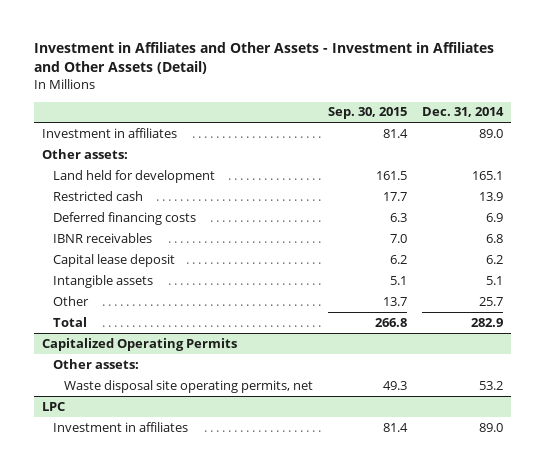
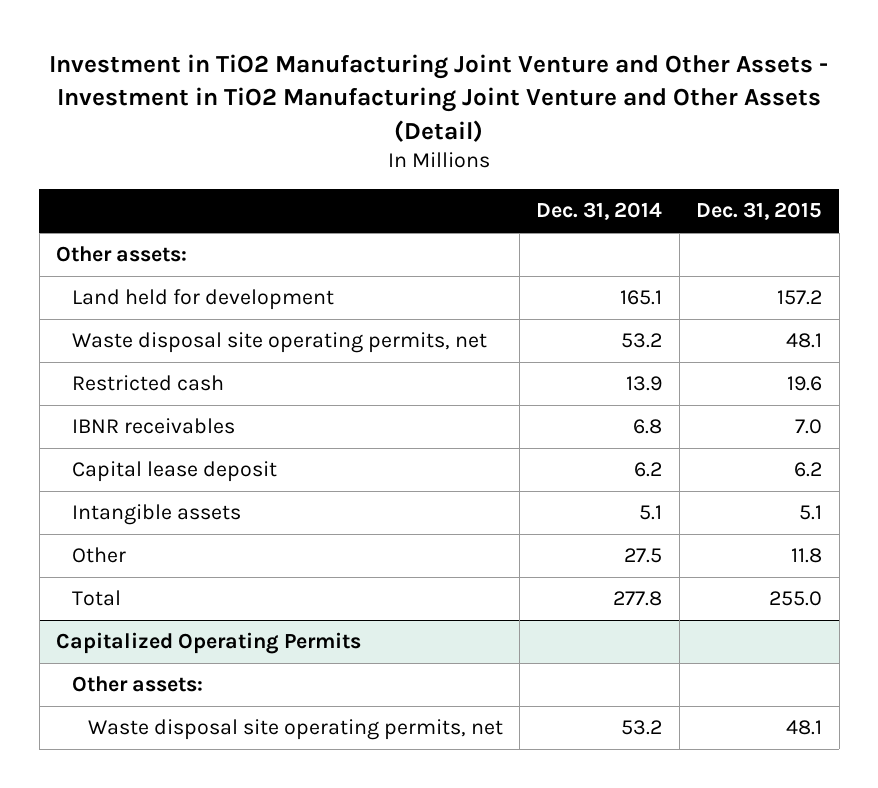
[34,42,495,75] Investment in Affiliates and Other Assets - Investment in Affiliates and Other Assets (Detail) -> [49,54,829,142] Investment in TiO2 Manufacturing Joint Venture and Other Assets - Investment in TiO2 Manufacturing Joint Venture and Other Assets (Detail)
[328,107,408,120] Sep. 30, 2015 -> none
none -> [696,202,823,221] Dec. 31, 2015
[41,127,177,138] Investment in affiliates -> none
none -> [71,332,487,354] Waste disposal site operating permits, net
[52,211,196,225] Deferred financing costs -> none
[479,296,504,306] 25.7 -> [624,548,663,564] 27.5
[471,317,504,327] 282.9 -> [613,591,663,607] 277.8
[41,401,65,411] LPC -> none
[52,421,188,432] Investment in affiliates -> none

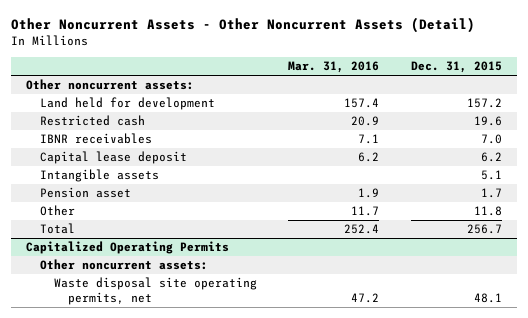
[49,54,829,142] Investment in TiO2 Manufacturing Joint Venture and Other Assets - Investment in TiO2 Manufacturing Joint Venture and Other Assets (Detail) -> [10,17,475,34] Other Noncurrent Assets - Other Noncurrent Assets (Detail)
[536,202,663,221] Dec. 31, 2014 -> none
none -> [288,61,380,74] Mar. 31, 2016
[55,246,187,263] Other assets: -> [26,79,195,91] Other noncurrent assets:
[71,332,487,354] Waste disposal site operating permits, net -> none
none -> [40,187,132,199] Pension asset
[769,591,823,607] 255.0 -> [466,224,502,235] 256.7
[71,676,203,693] Other assets: -> [40,259,209,271] Other noncurrent assets:

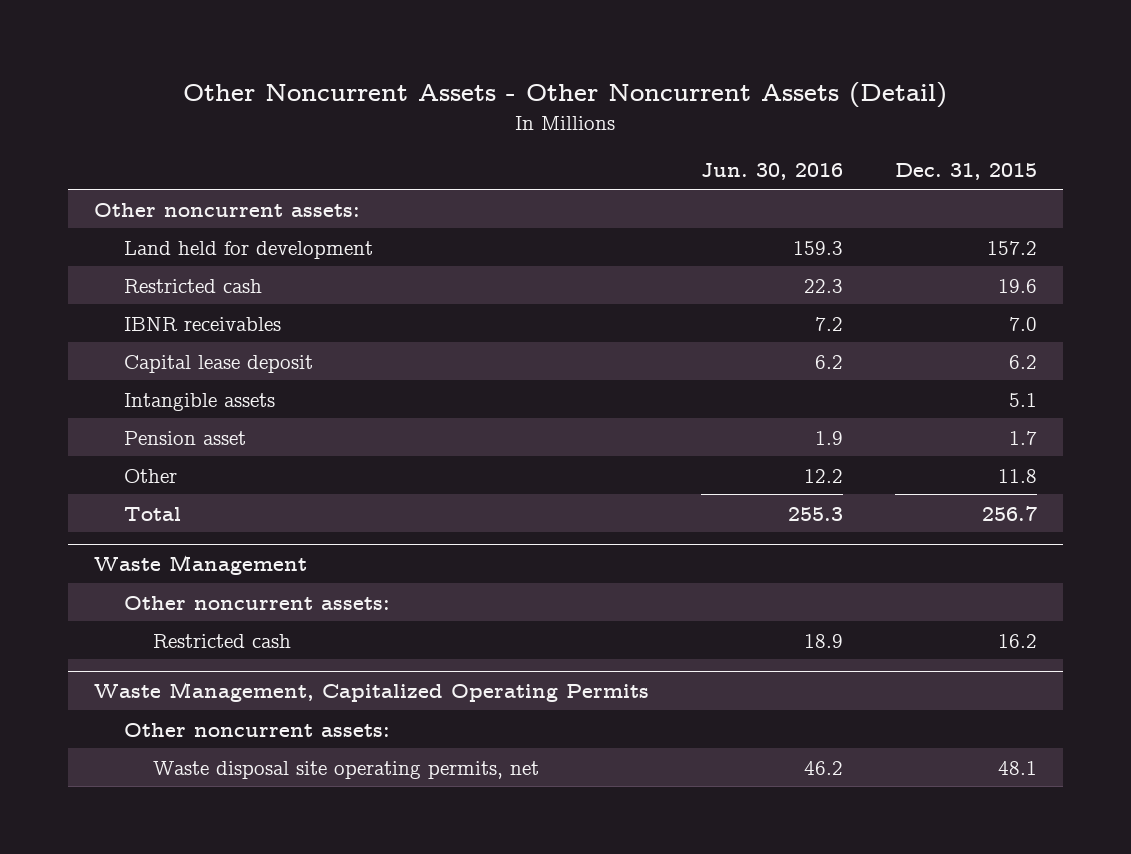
[288,61,380,74] Mar. 31, 2016 -> none
none -> [700,163,843,181] Jun. 30, 2016
[26,241,230,255] Capitalized Operating Permits -> none
none -> [94,554,308,575] Waste Management
none -> [153,633,292,648] Restricted cash
none -> [94,681,650,702] Waste Management, Capitalized Operating Permits
none -> [123,722,390,737] Other noncurrent assets:

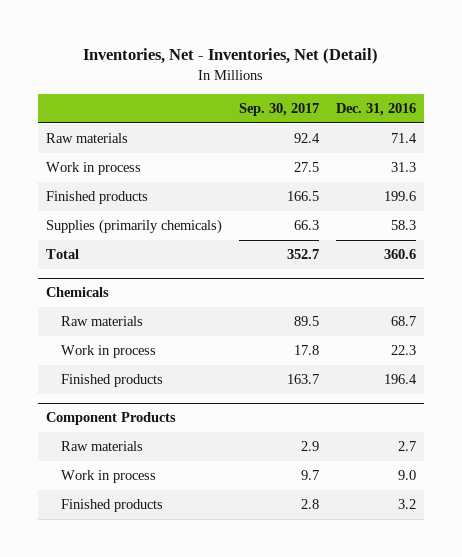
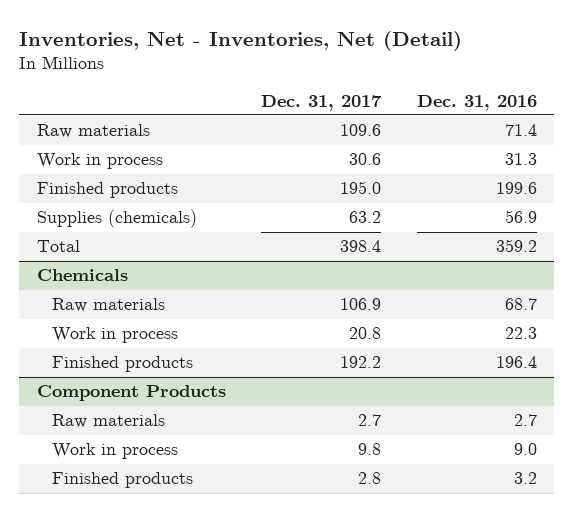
[239,103,320,117] Sep. 30, 2017 -> none
none -> [261,94,383,111] Dec. 31, 2017
[46,219,223,235] Supplies (primarily chemicals) -> [36,209,197,229] Supplies (chemicals)
[390,220,416,231] 58.3 -> [504,210,537,224] 56.9
[383,249,416,260] 360.6 -> [495,239,537,253] 359.2

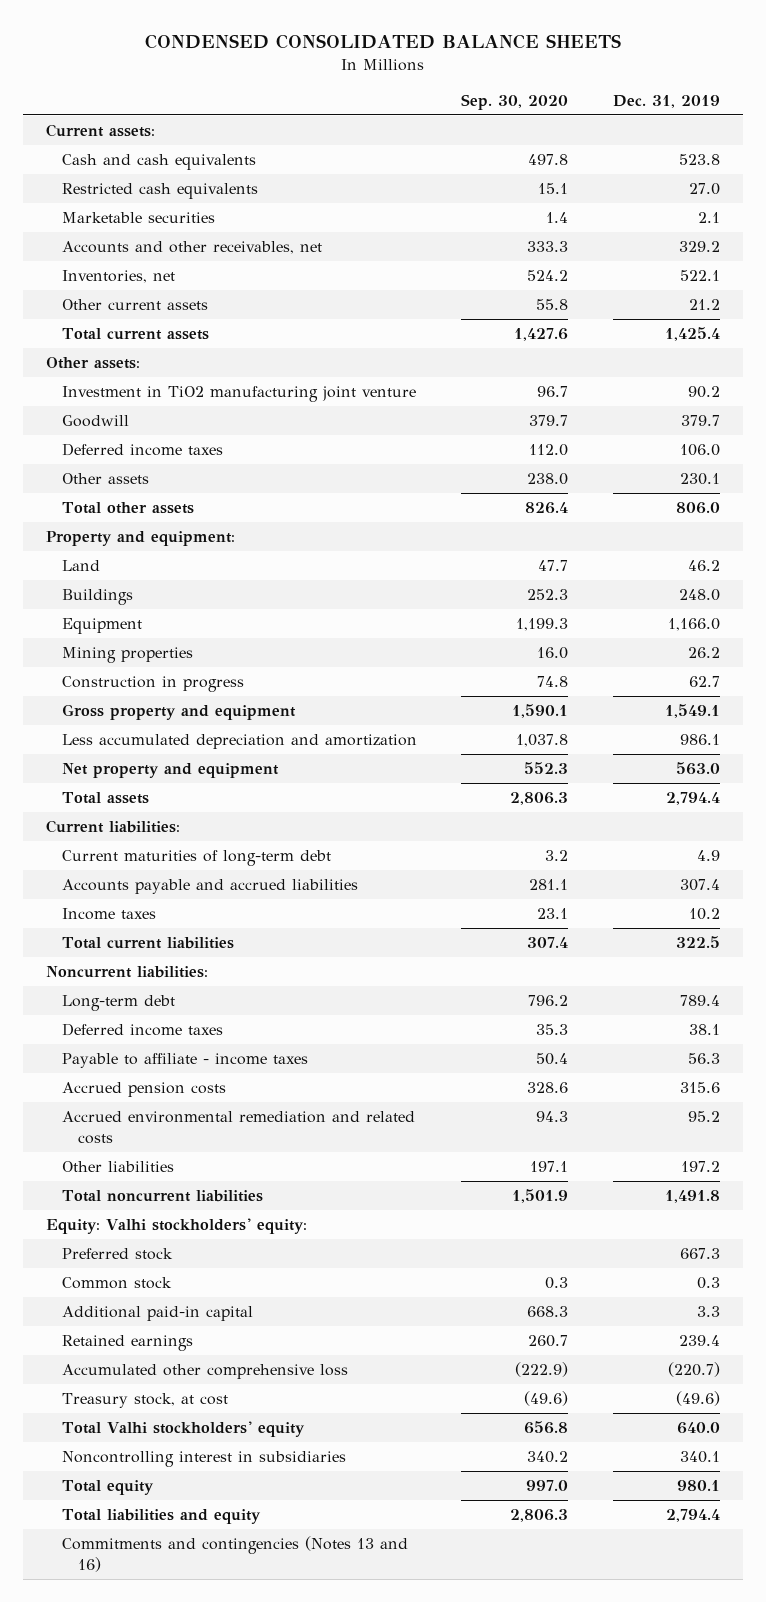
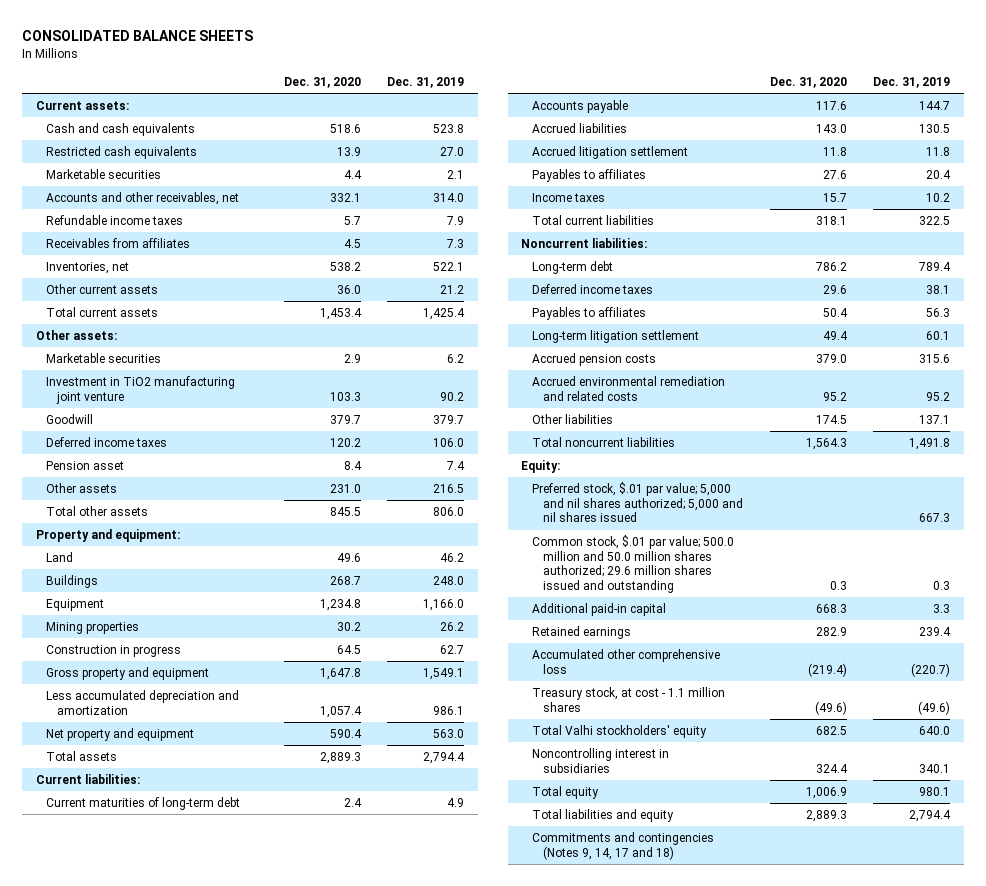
[145,34,622,50] CONDENSED CONSOLIDATED BALANCE SHEETS -> [22,30,254,42] CONSOLIDATED BALANCE SHEETS
[461,93,569,110] Sep. 30, 2020 -> none
none -> [283,76,361,88] Dec. 31, 2020
[679,241,721,253] 329.2 -> [433,193,465,203] 314.0
none -> [46,215,184,226] Refundable income taxes
none -> [46,238,191,249] Receivables from affiliates
none -> [46,353,162,364] Marketable securities
none -> [46,461,125,471] Pension asset
[680,473,721,486] 230.1 -> [433,484,465,494] 216.5
[61,879,358,895] Accounts payable and accrued liabilities -> none
none -> [532,100,629,114] Accounts payable
none -> [532,123,628,134] Accrued liabilities
none -> [532,146,689,160] Accrued litigation settlement
none -> [532,169,647,183] Payables to affiliates
[61,1053,308,1069] Payable to affiliate - income taxes -> [532,307,647,321] Payables to affiliates
none -> [532,330,700,344] Long-term litigation settlement
[681,1161,721,1173] 197.2 -> [919,415,951,425] 137.1
[45,1218,307,1235] Equity: Valhi stockholders' equity: -> none
none -> [521,460,561,474] Equity:
[61,1248,173,1261] Preferred stock -> [532,482,744,523] Preferred stock, $.01 par value; 5,000 and nil shares authorized; 5,000 and nil shares issued
[61,1277,172,1290] Common stock -> [532,535,735,593] Common stock, $.01 par value; 500.0 million and 50.0 million shares authorized; 29.6 million shares issued and outstanding
[61,1393,228,1409] Treasury stock, at cost -> [532,687,726,712] Treasury stock, at cost - 1.1 million shares
[61,1536,408,1572] Commitments and contingencies (Notes 13 and 16) -> [532,832,715,860] Commitments and contingencies (Notes 9, 14, 17 and 18)

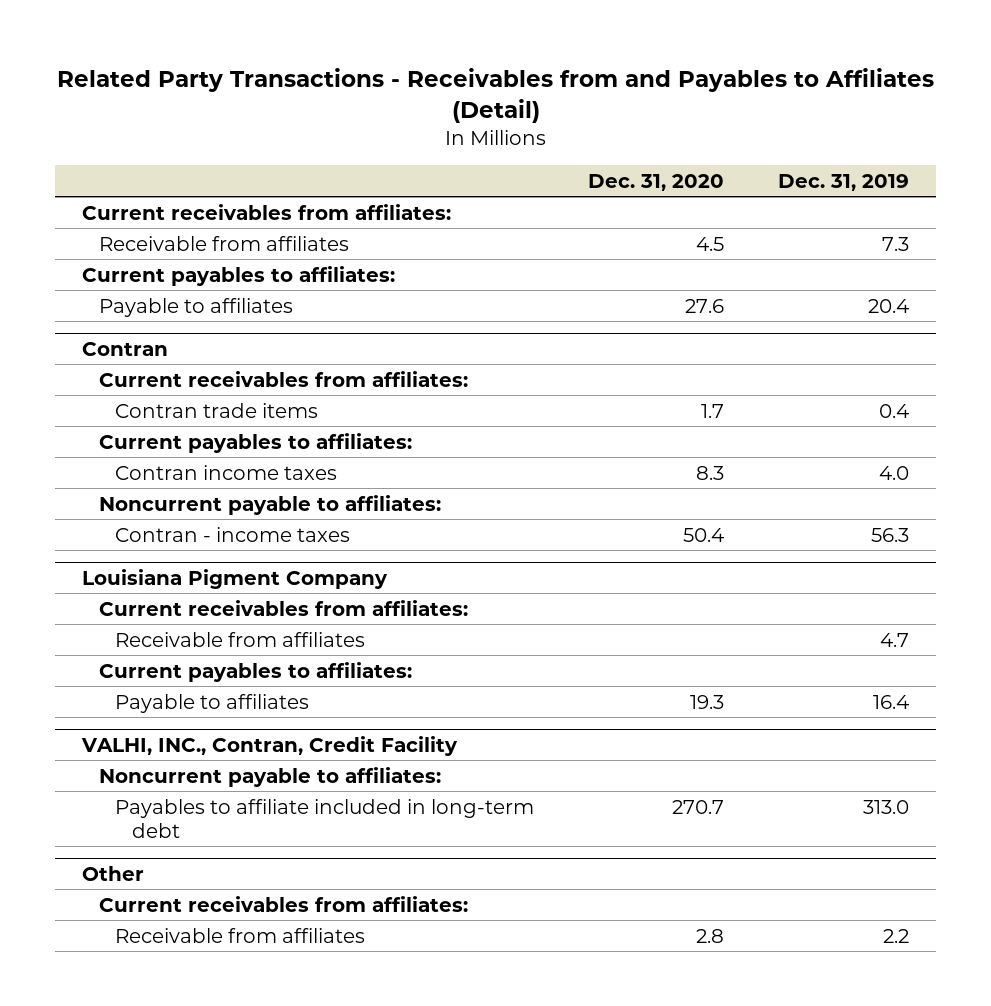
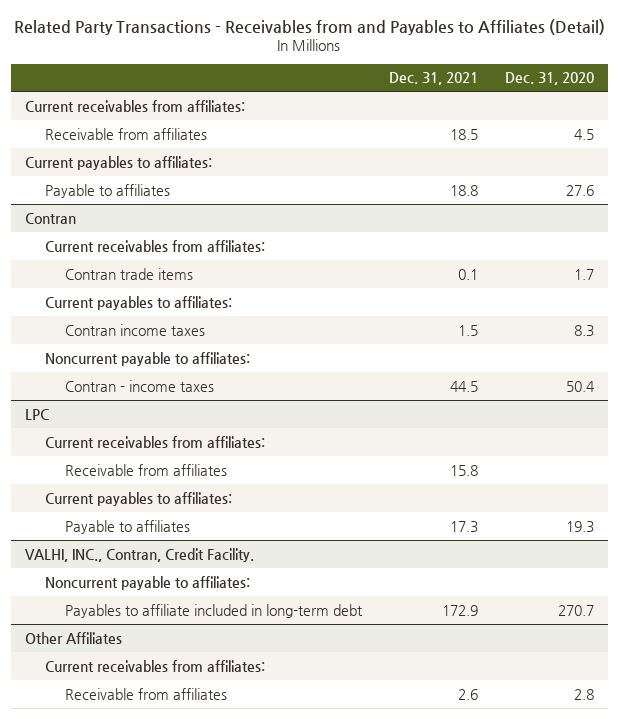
[778,173,910,191] Dec. 31, 2019 -> none
none -> [389,72,479,86] Dec. 31, 2021
[82,568,389,589] Louisiana Pigment Company -> [24,408,49,420] LPC
[81,735,459,756] VALHI, INC., Contran, Credit Facility -> [24,547,254,562] VALHI, INC., Contran, Credit Facility.
[82,865,145,881] Other -> [24,631,122,644] Other Affiliates

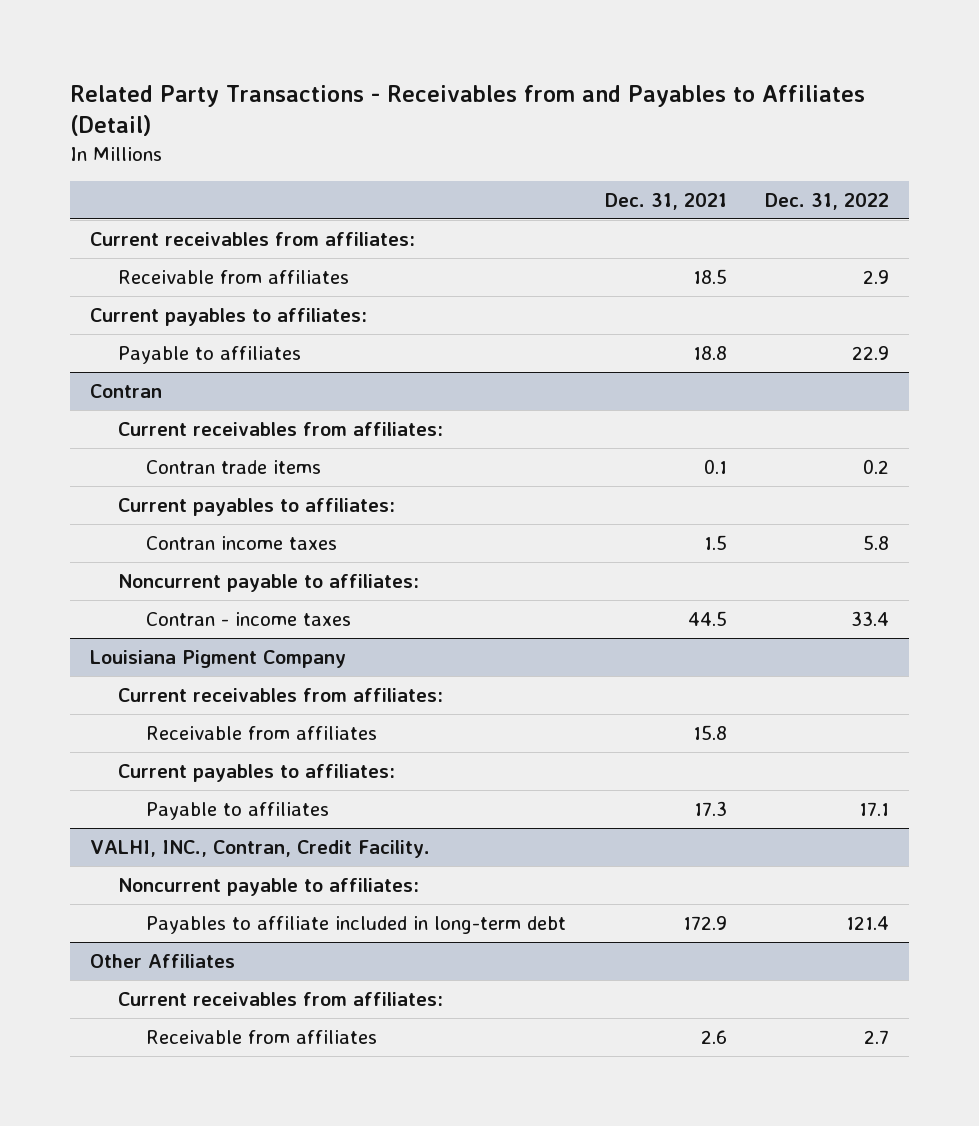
[505,72,595,86] Dec. 31, 2020 -> none
none -> [765,192,890,210] Dec. 31, 2022
[24,408,49,420] LPC -> [89,649,346,668] Louisiana Pigment Company

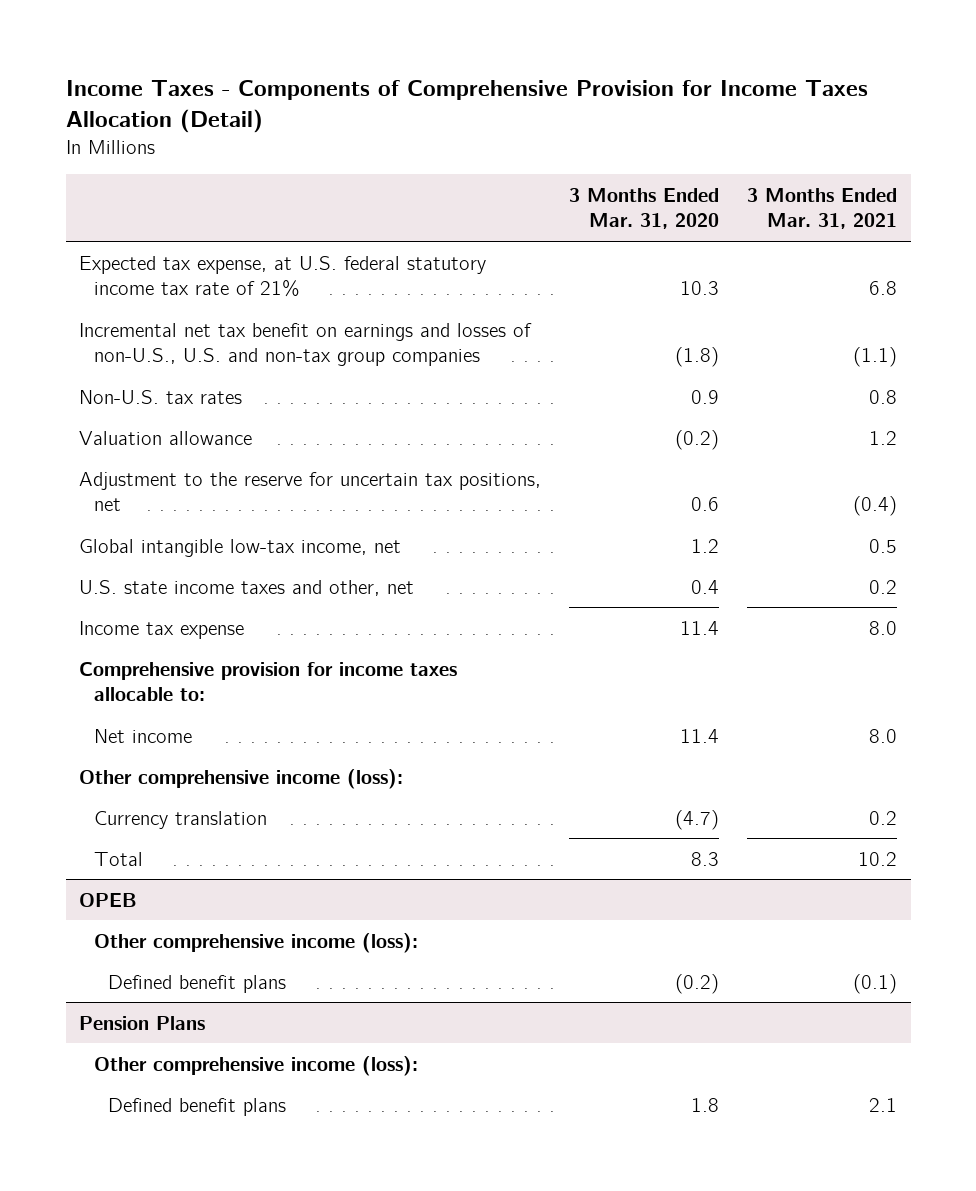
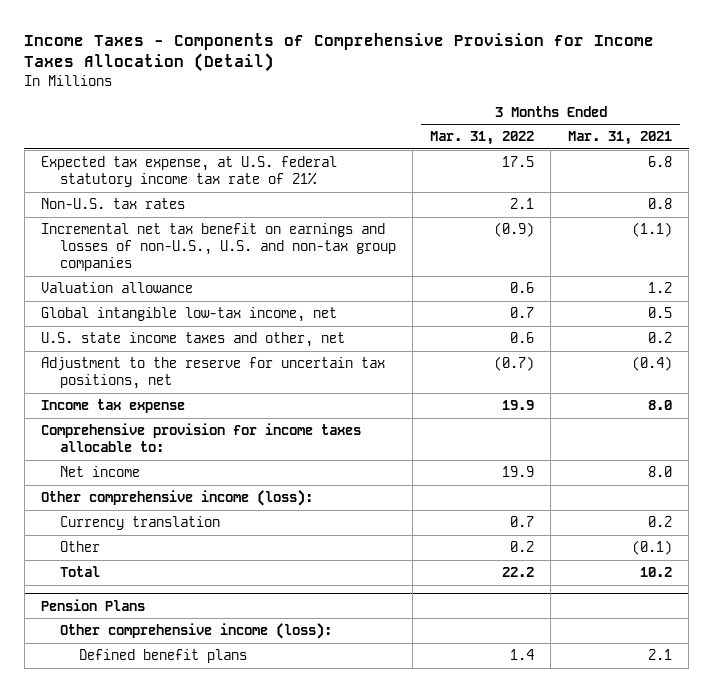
[569,187,720,230] 3 Months Ended Mar. 31, 2020 -> none
none -> [429,131,534,146] Mar. 31, 2022
[79,322,533,367] Incremental net tax benefit on earnings and losses of non-U.S., U.S. and non-tax group companies -> [41,223,396,272] Incremental net tax benefit on earnings and losses of non-U.S., U.S. and non-tax group companies
[79,471,542,512] Adjustment to the reserve for uncertain tax positions, net -> [41,357,386,390] Adjustment to the reserve for uncertain tax positions, net
none -> [59,541,100,553] Other
[79,892,138,907] OPEB -> none
[93,932,418,953] Other comprehensive income (loss): -> none
[108,974,287,993] Defined benefit plans -> none

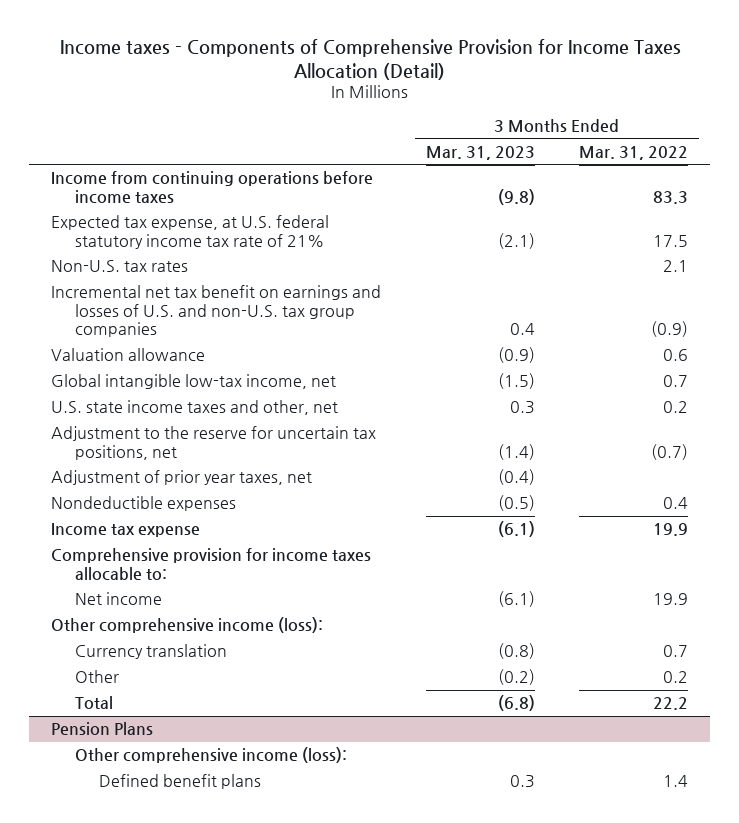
[24,32,655,73] Income Taxes - Components of Comprehensive Provision for Income Taxes Allocation (Detail) -> [59,39,681,80] Income taxes - Components of Comprehensive Provision for Income Taxes Allocation (Detail)
[567,131,672,146] Mar. 31, 2021 -> none
none -> [425,145,535,160] Mar. 31, 2023
none -> [51,171,374,204] Income from continuing operations before income taxes
[41,223,396,272] Incremental net tax benefit on earnings and losses of non-U.S., U.S. and non-tax group companies -> [51,285,382,338] Incremental net tax benefit on earnings and losses of U.S. and non-U.S. tax group companies
[509,332,534,344] 0.6 -> [662,401,688,414] 0.2
none -> [51,470,313,486] Adjustment of prior year taxes, net
none -> [51,496,237,512] Nondeductible expenses

